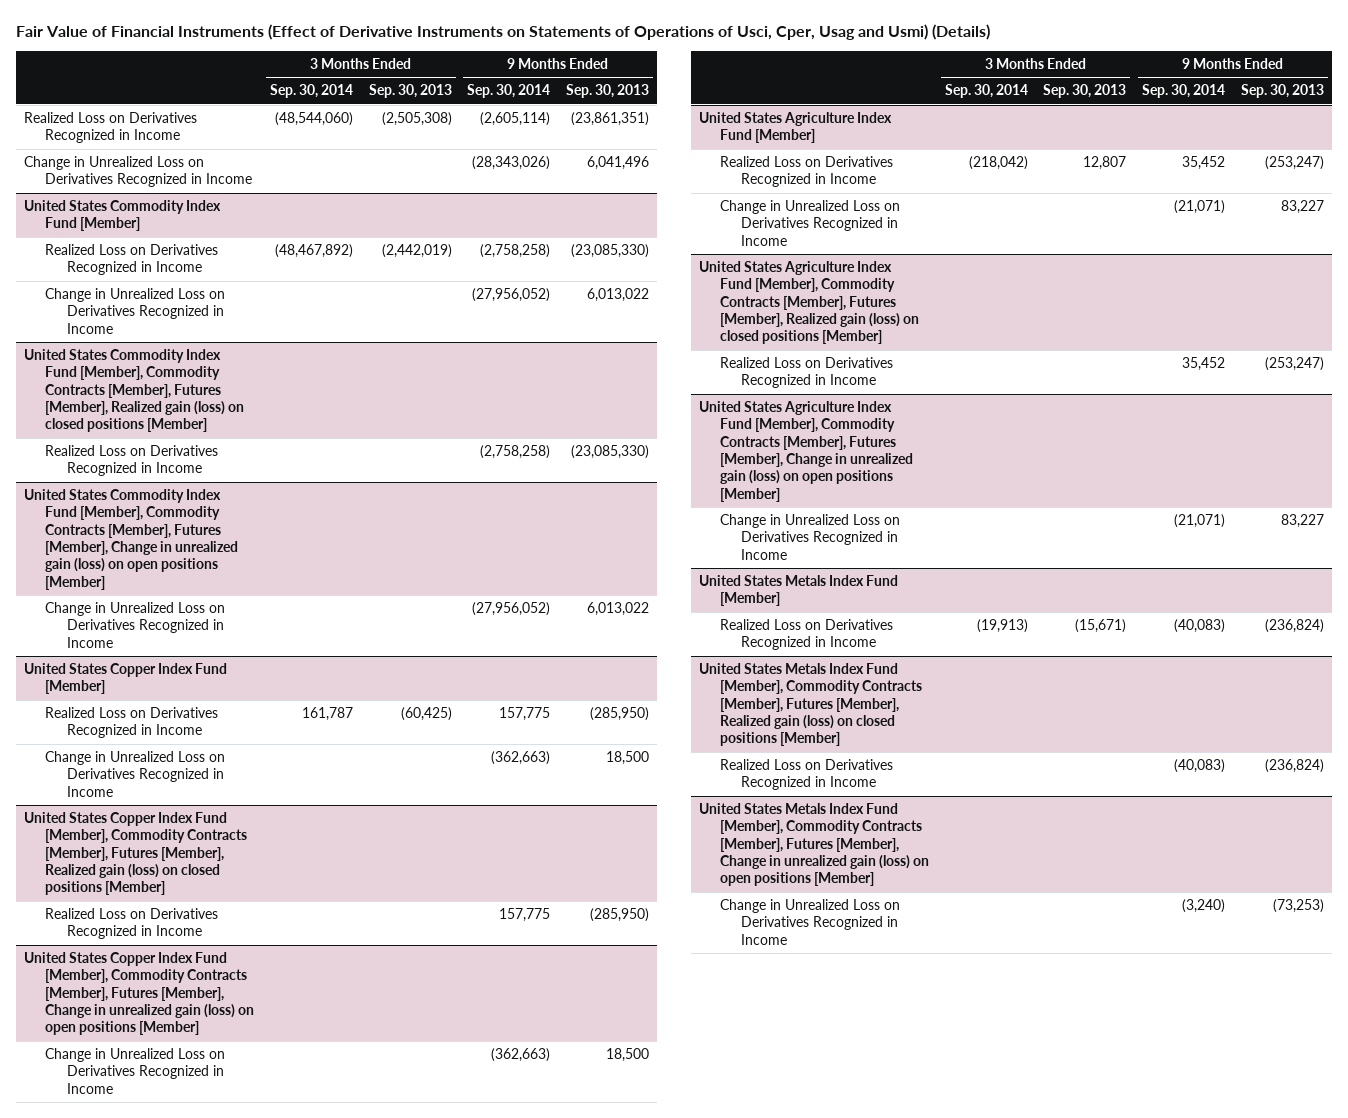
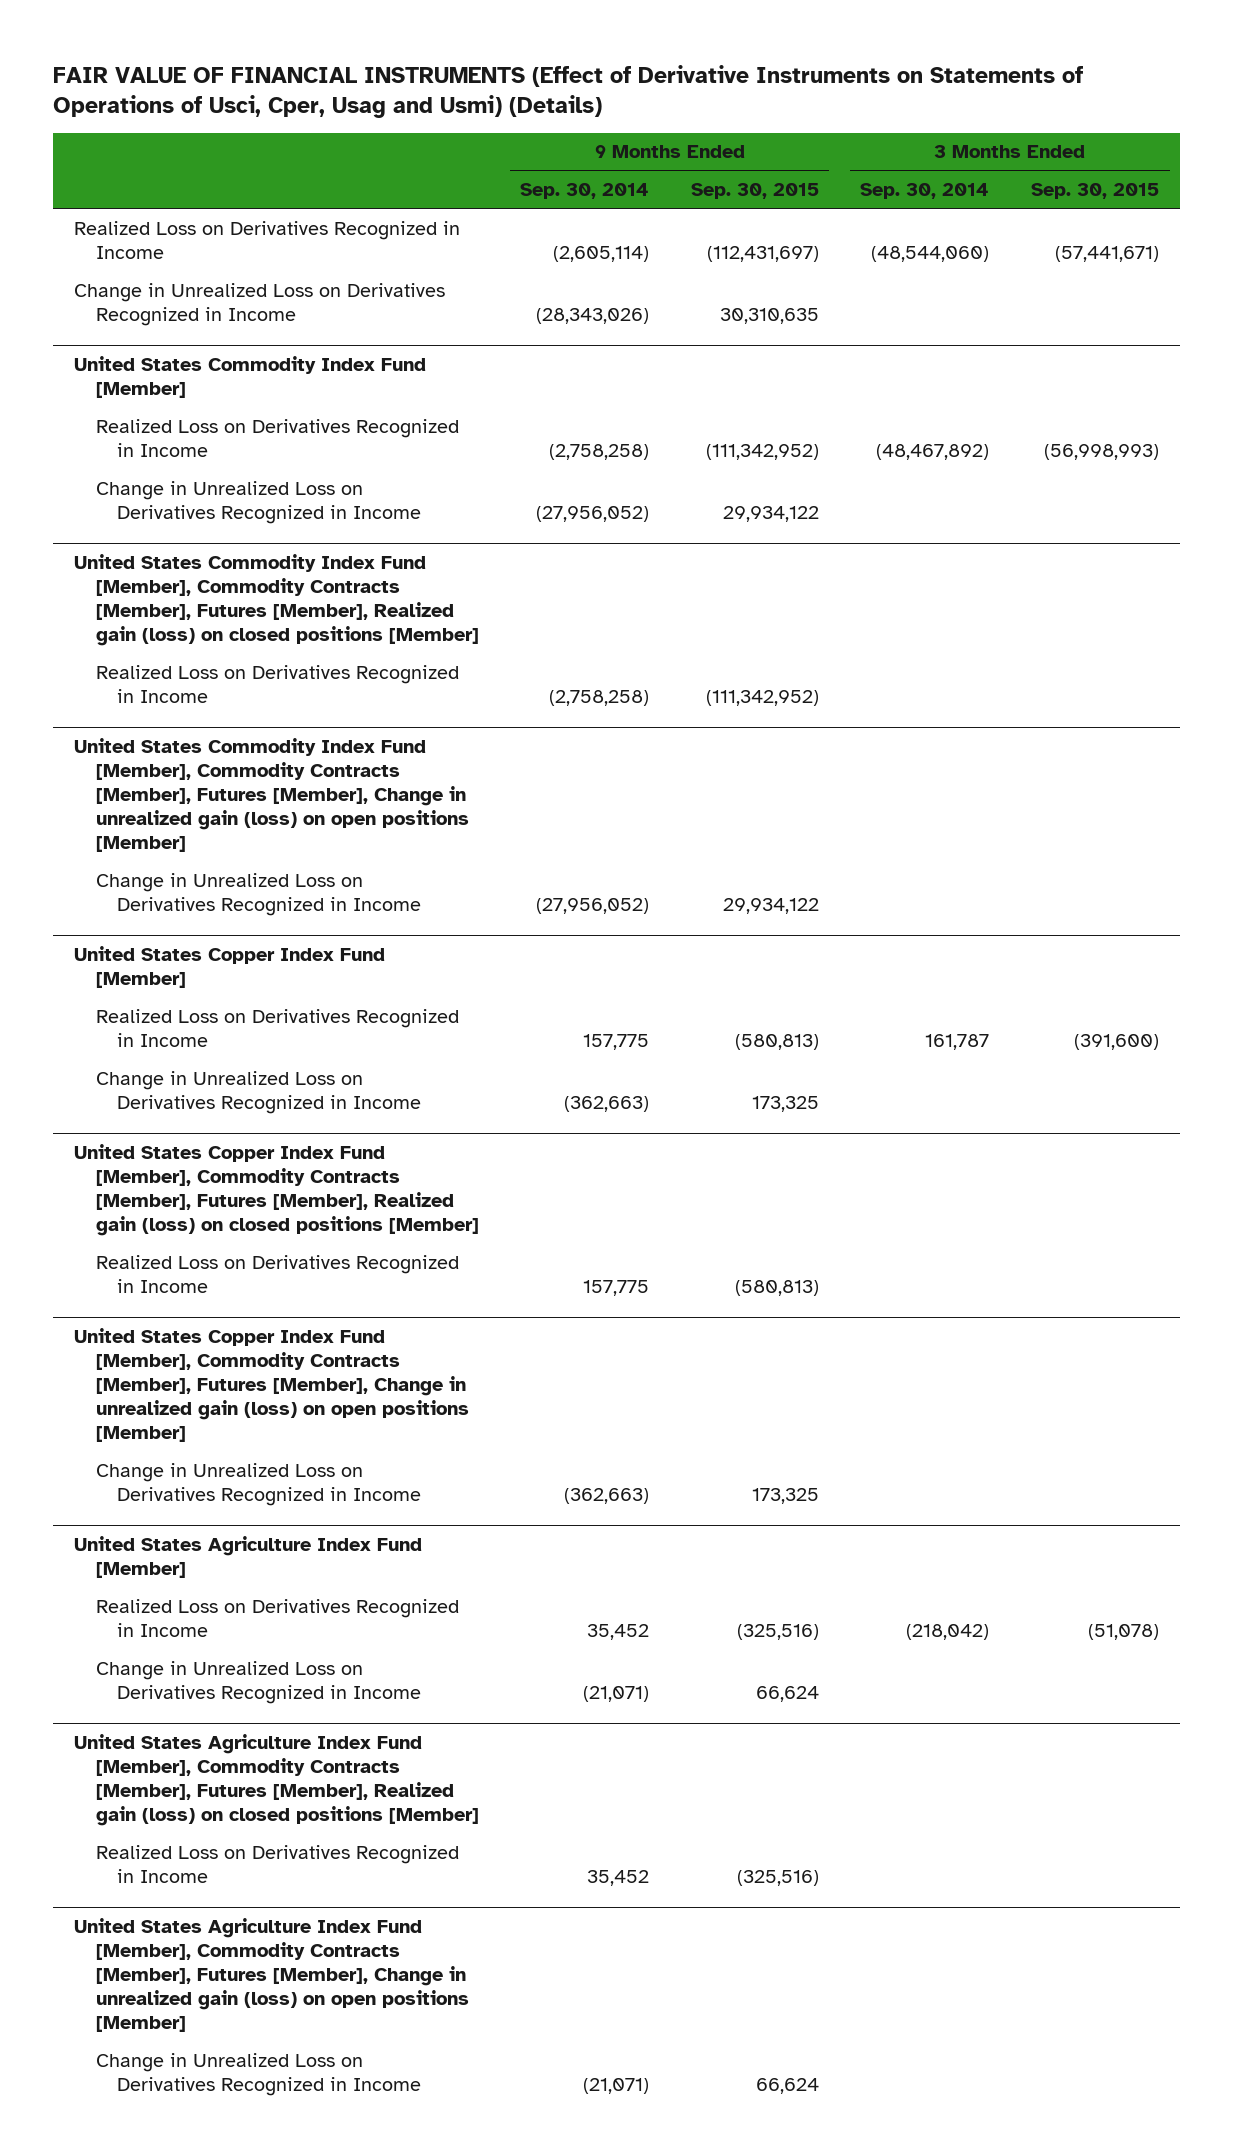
[16,24,991,41] Fair Value of Financial Instruments (Effect of Derivative Instruments on Statements of Operations of Usci, Cper, Usag and Usmi) (Details) -> [52,65,1083,119] FAIR VALUE OF FINANCIAL INSTRUMENTS (Effect of Derivative Instruments on Statements of Operations of Usci, Cper, Usag and Usmi) (Details)
[368,84,452,99] Sep. 30, 2013 -> none
[565,84,649,99] Sep. 30, 2013 -> none
none -> [690,183,819,200] Sep. 30, 2015
none -> [1031,183,1160,200] Sep. 30, 2015
[698,575,898,607] United States Metals Index Fund [Member] -> none
[720,619,894,651] Realized Loss on Derivatives Recognized in Income -> none
[698,663,923,747] United States Metals Index Fund [Member], Commodity Contracts [Member], Futures [Member], Realized gain (loss) on closed positions [Member] -> none
[720,759,894,791] Realized Loss on Derivatives Recognized in Income -> none
[698,803,930,887] United States Metals Index Fund [Member], Commodity Contracts [Member], Futures [Member], Change in unrealized gain (loss) on open positions [Member] -> none
[720,899,901,945] Change in Unrealized Loss on Derivatives Recognized in Income -> none

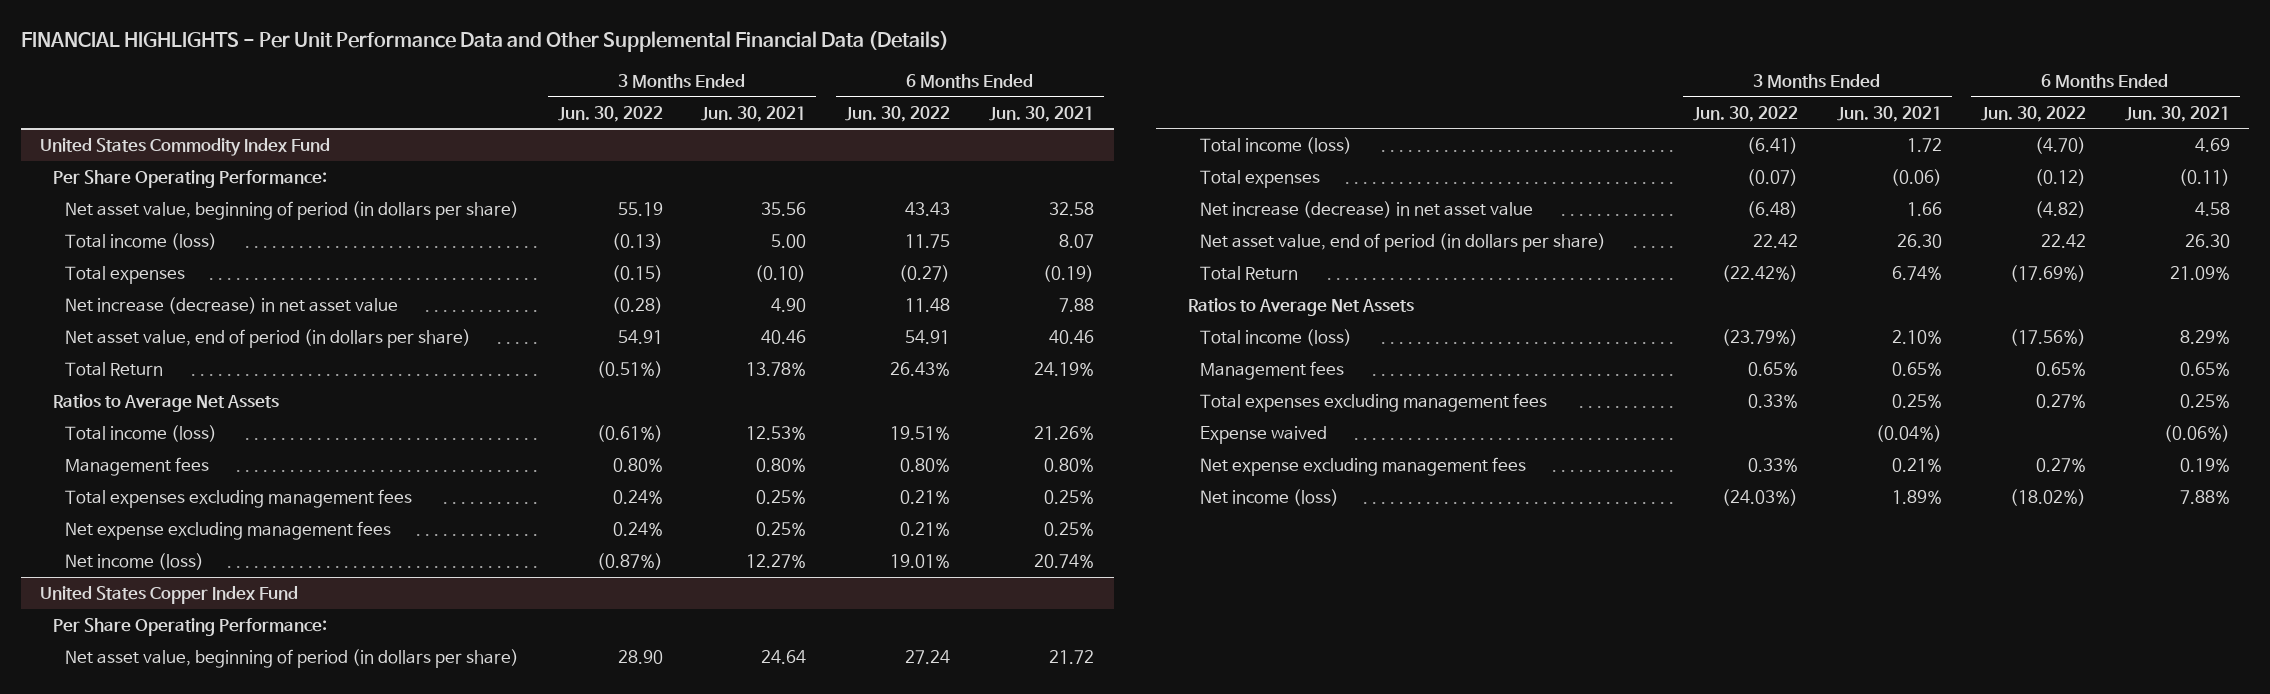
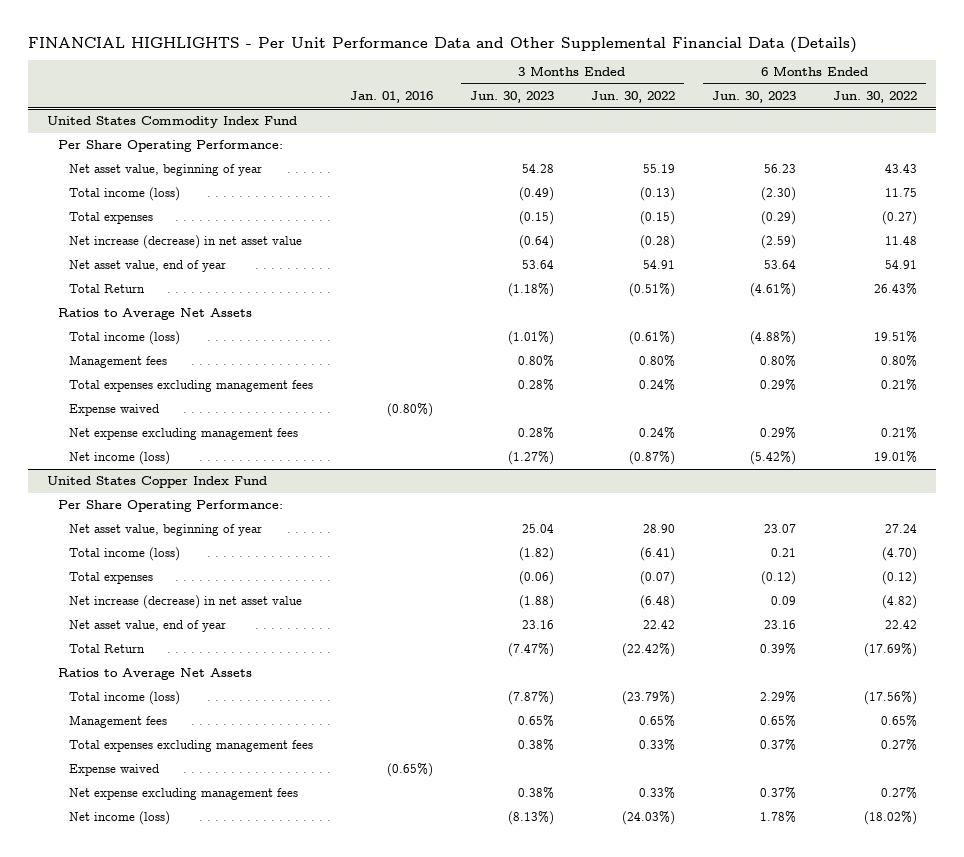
[701,105,807,122] Jun. 30, 2021 -> none
[989,105,1095,122] Jun. 30, 2021 -> none
none -> [349,91,433,104] Jan. 01, 2016
none -> [469,91,554,104] Jun. 30, 2023
none -> [712,91,797,104] Jun. 30, 2023
[64,201,519,221] Net asset value, beginning of period (in dollars per share) -> [68,164,262,177] Net asset value, beginning of year
[64,329,471,349] Net asset value, end of period (in dollars per share) -> [68,260,226,273] Net asset value, end of year
none -> [68,404,159,417] Expense waived
[64,649,519,669] Net asset value, beginning of period (in dollars per share) -> [68,524,262,537] Net asset value, beginning of year
[1200,233,1607,253] Net asset value, end of period (in dollars per share) -> [68,620,226,633] Net asset value, end of year

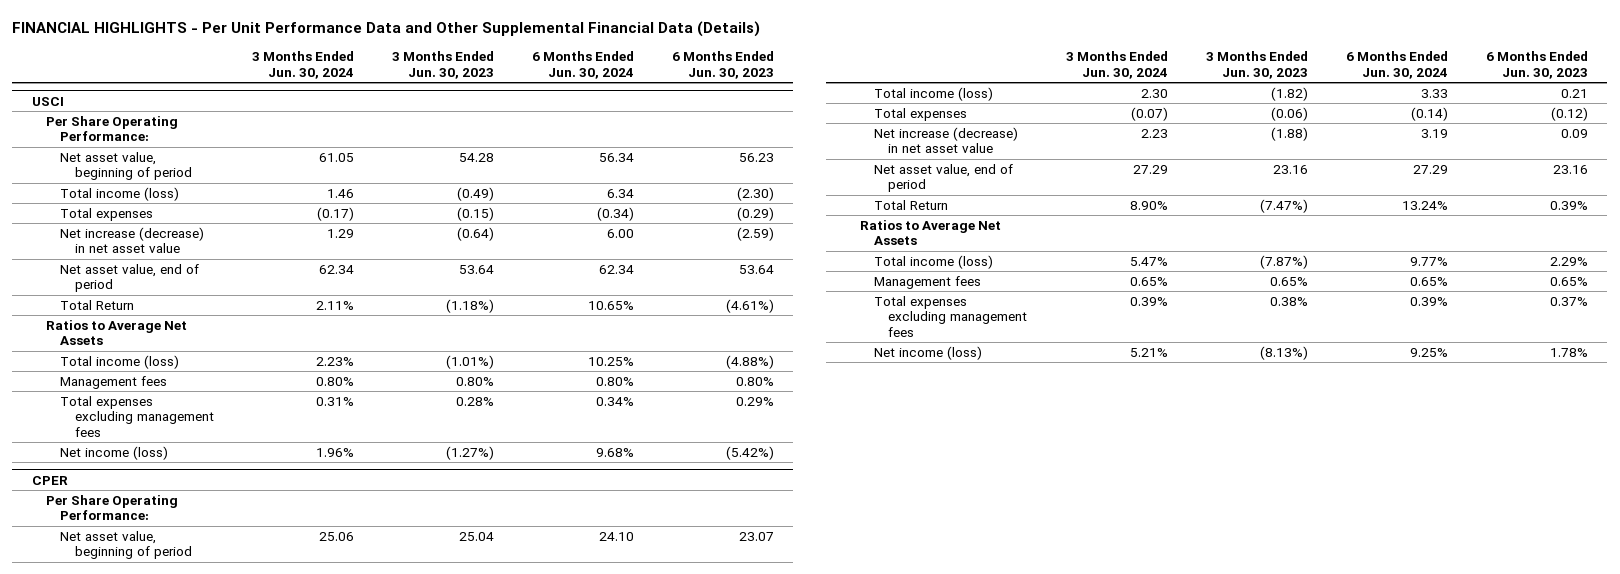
[349,91,433,104] Jan. 01, 2016 -> none
[591,91,676,104] Jun. 30, 2022 -> none
[833,91,918,104] Jun. 30, 2022 -> none
none -> [251,51,354,79] 3 Months Ended Jun. 30, 2024
none -> [532,51,635,79] 6 Months Ended Jun. 30, 2024
[46,116,297,129] United States Commodity Index Fund -> [31,96,64,106] USCI
[68,164,262,177] Net asset value, beginning of year -> [60,151,192,181] Net asset value, beginning of period
[68,260,226,273] Net asset value, end of year -> [60,263,200,293] Net asset value, end of period
[68,404,159,417] Expense waived -> none
[68,428,298,441] Net expense excluding management fees -> none
[46,476,267,489] United States Copper Index Fund -> [31,475,68,485] CPER
[68,524,262,537] Net asset value, beginning of year -> [60,530,192,560] Net asset value, beginning of period
[68,620,226,633] Net asset value, end of year -> [874,163,1014,193] Net asset value, end of period
[68,764,159,777] Expense waived -> none
[68,788,298,801] Net expense excluding management fees -> none

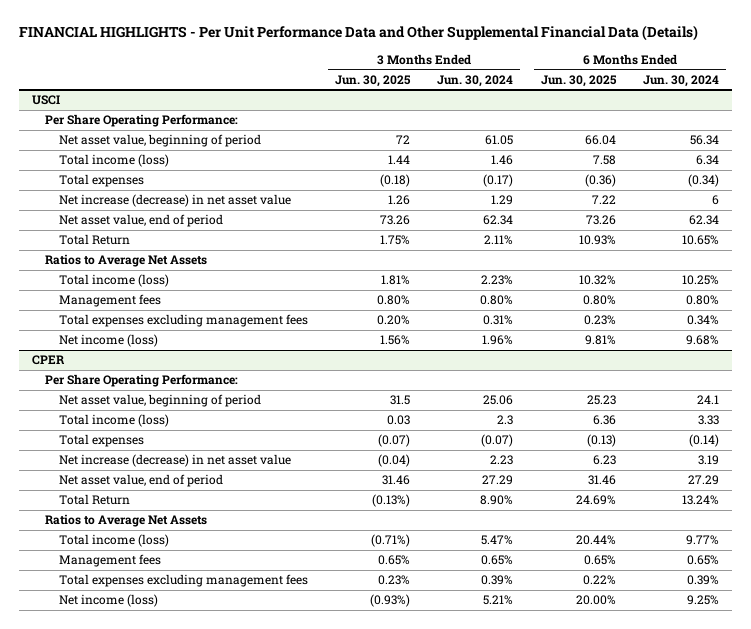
[391,51,494,79] 3 Months Ended Jun. 30, 2023 -> none
[672,51,775,79] 6 Months Ended Jun. 30, 2023 -> none
none -> [335,74,412,87] Jun. 30, 2025
none -> [540,74,617,87] Jun. 30, 2025
[607,228,635,238] 6.00 -> [711,195,719,206] 6
[599,531,635,541] 24.10 -> [696,395,719,405] 24.1
[1140,88,1168,98] 2.30 -> [497,415,514,426] 2.3

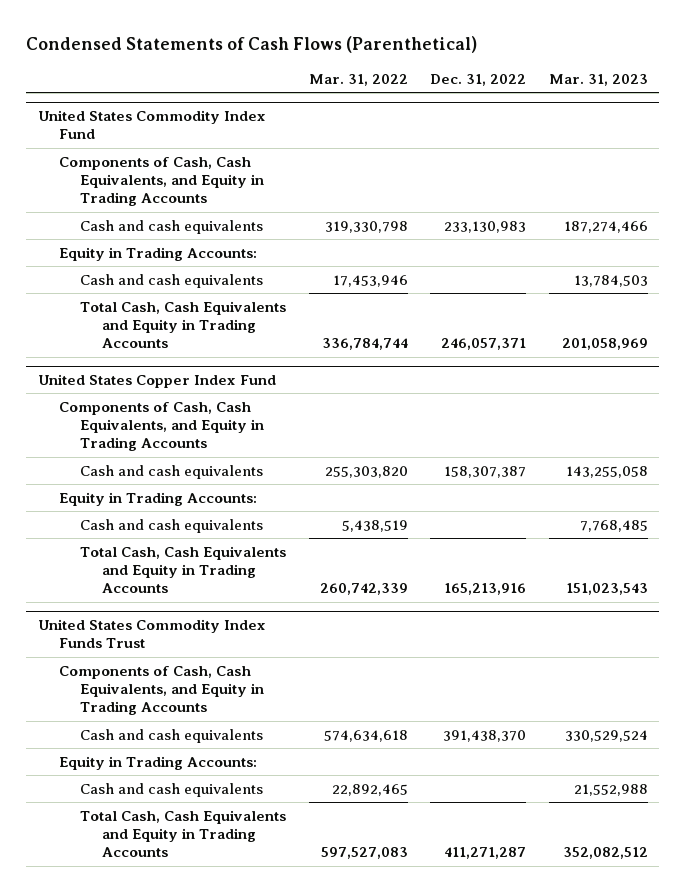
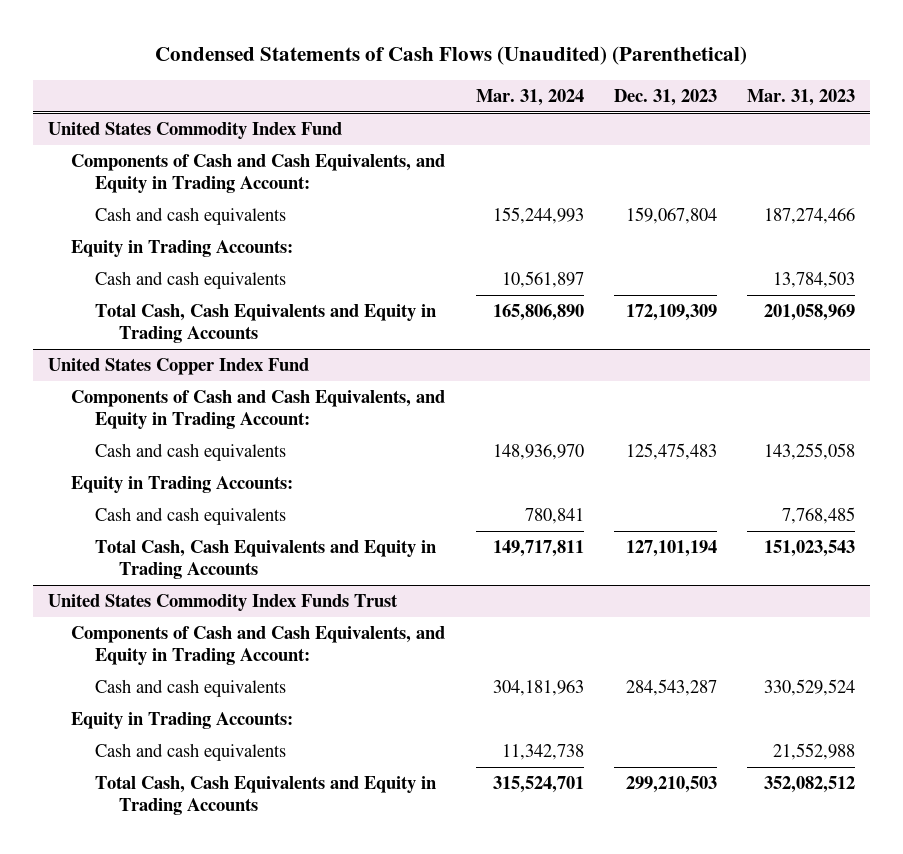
[26,35,478,53] Condensed Statements of Cash Flows (Parenthetical) -> [155,46,748,66] Condensed Statements of Cash Flows (Unaudited) (Parenthetical)
[308,73,408,86] Mar. 31, 2022 -> none
[430,73,527,86] Dec. 31, 2022 -> none
none -> [475,88,584,106] Mar. 31, 2024
none -> [613,88,717,106] Dec. 31, 2023
[58,156,265,207] Components of Cash, Cash Equivalents, and Equity in Trading Accounts -> [71,154,446,193] Components of Cash and Cash Equivalents, and Equity in Trading Account:
[58,401,265,452] Components of Cash, Cash Equivalents, and Equity in Trading Accounts -> [71,390,446,429] Components of Cash and Cash Equivalents, and Equity in Trading Account:
[58,665,265,716] Components of Cash, Cash Equivalents, and Equity in Trading Accounts -> [71,626,446,665] Components of Cash and Cash Equivalents, and Equity in Trading Account:

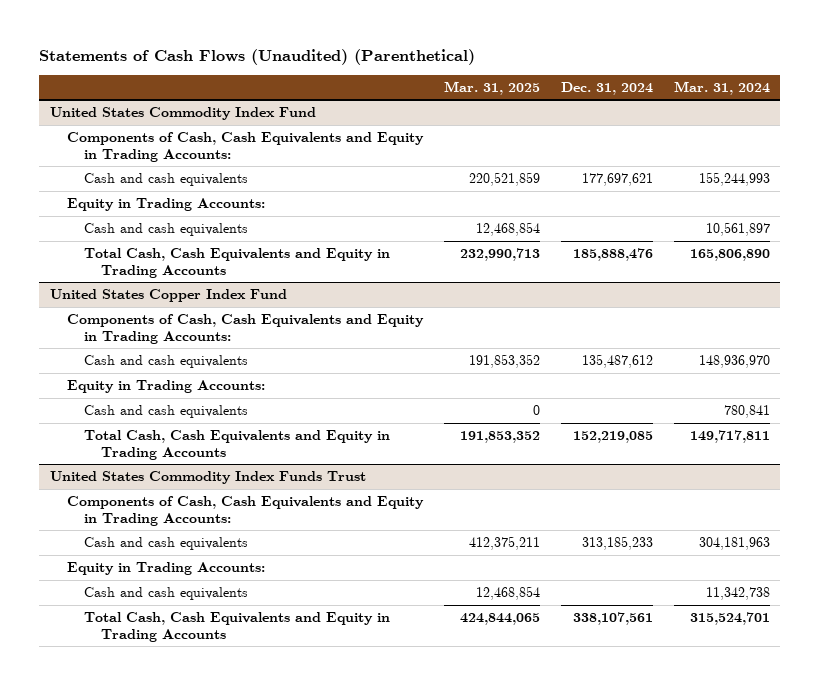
[155,46,748,66] Condensed Statements of Cash Flows (Unaudited) (Parenthetical) -> [39,48,476,65] Statements of Cash Flows (Unaudited) (Parenthetical)
[613,88,717,106] Dec. 31, 2023 -> none
[746,88,855,106] Mar. 31, 2023 -> none
none -> [443,80,540,95] Mar. 31, 2025
none -> [560,81,653,95] Dec. 31, 2024
[71,154,446,193] Components of Cash and Cash Equivalents, and Equity in Trading Account: -> [66,132,424,162] Components of Cash, Cash Equivalents and Equity in Trading Accounts:
[71,390,446,429] Components of Cash and Cash Equivalents, and Equity in Trading Account: -> [66,314,424,344] Components of Cash, Cash Equivalents and Equity in Trading Accounts:
[71,626,446,665] Components of Cash and Cash Equivalents, and Equity in Trading Account: -> [66,496,424,526] Components of Cash, Cash Equivalents and Equity in Trading Accounts:

